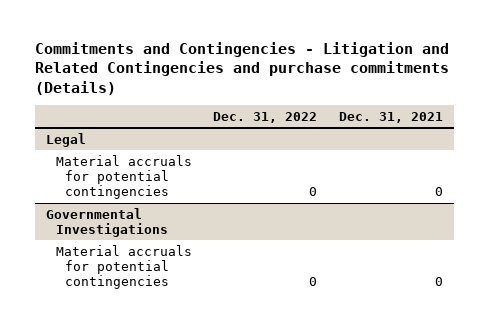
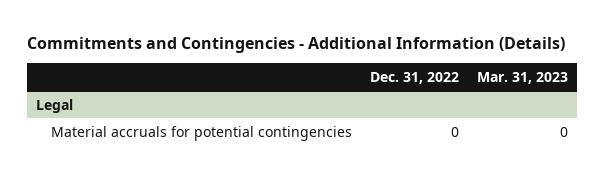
[34,41,449,95] Commitments and Contingencies - Litigation and Related Contingencies and purchase commitments (Details) -> [27,37,566,54] Commitments and Contingencies - Additional Information (Details)
[339,111,444,123] Dec. 31, 2021 -> none
none -> [476,71,568,84] Mar. 31, 2023
[45,207,168,237] Governmental Investigations -> none
[55,244,192,290] Material accruals for potential contingencies -> none

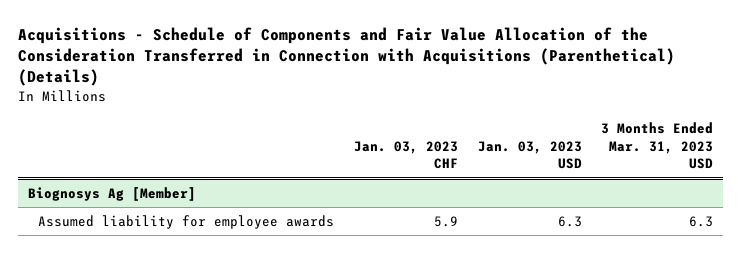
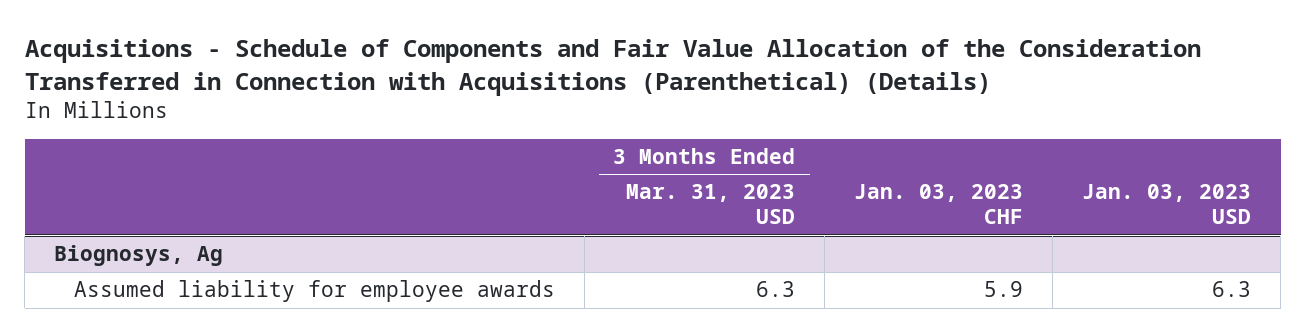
[28,186,197,201] Biognosys Ag [Member] -> [54,245,224,267] Biognosys, Ag

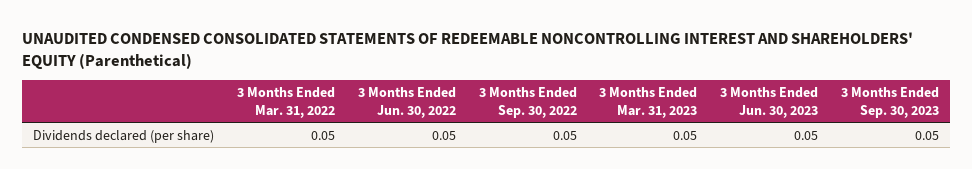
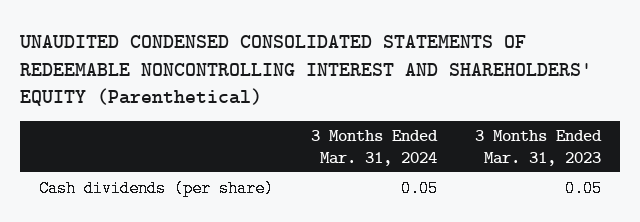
[237,86,336,119] 3 Months Ended Mar. 31, 2022 -> none
[357,86,456,119] 3 Months Ended Jun. 30, 2022 -> none
[478,86,577,119] 3 Months Ended Sep. 30, 2022 -> none
[720,86,819,119] 3 Months Ended Jun. 30, 2023 -> none
[840,86,939,119] 3 Months Ended Sep. 30, 2023 -> none
none -> [310,130,438,166] 3 Months Ended Mar. 31, 2024
[33,129,215,143] Dividends declared (per share) -> [39,180,275,198] Cash dividends (per share)

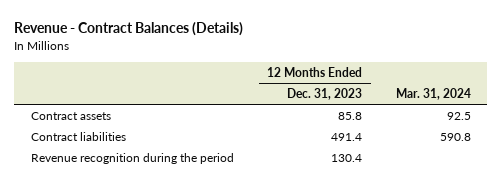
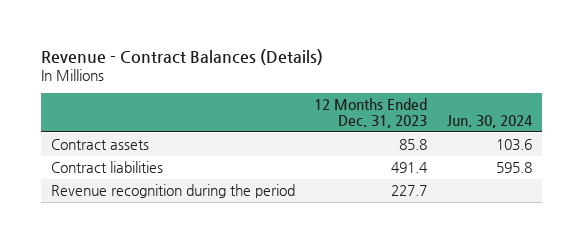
[395,88,471,101] Mar. 31, 2024 -> none
none -> [446,114,533,128] Jun. 30, 2024
[331,154,363,163] 130.4 -> [391,185,428,197] 227.7

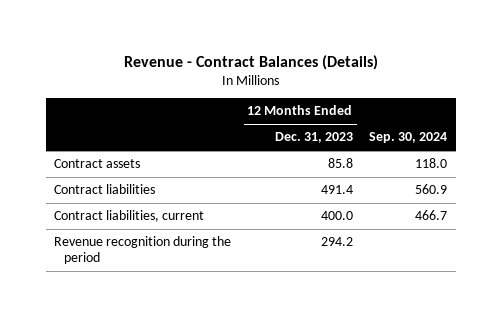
[446,114,533,128] Jun. 30, 2024 -> none
none -> [369,132,448,144] Sep. 30, 2024
none -> [54,210,205,223] Contract liabilities, current
[391,185,428,197] 227.7 -> [320,237,353,247] 294.2

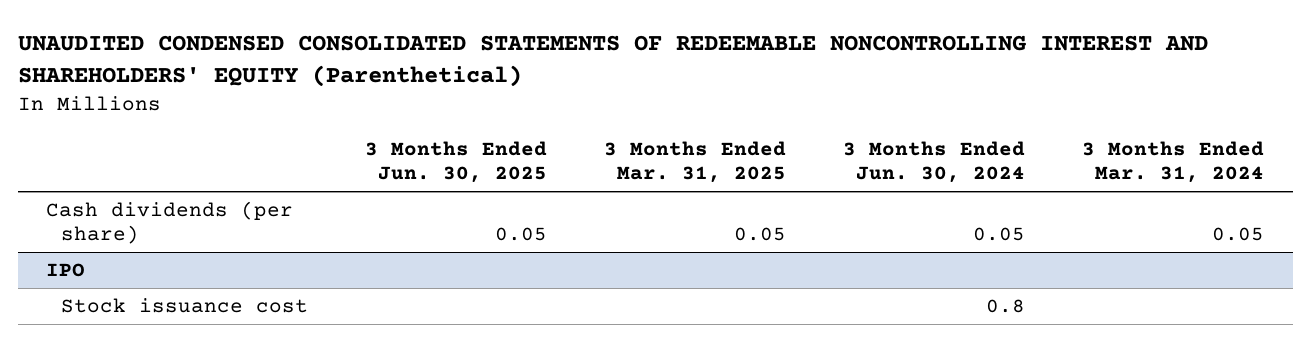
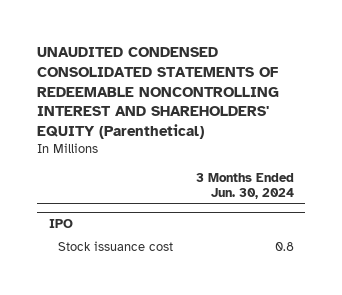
[365,141,548,184] 3 Months Ended Jun. 30, 2025 -> none
[604,141,787,184] 3 Months Ended Mar. 31, 2025 -> none
[1082,141,1265,184] 3 Months Ended Mar. 31, 2024 -> none
[46,201,294,245] Cash dividends (per share) -> none

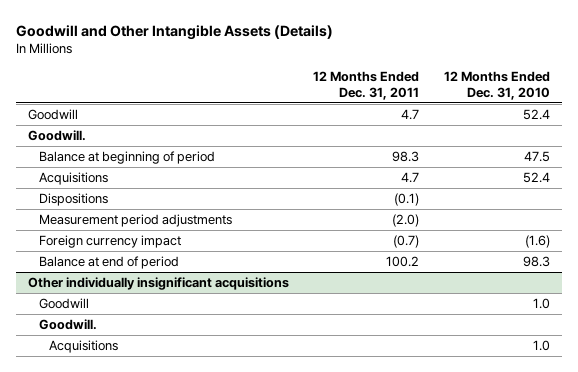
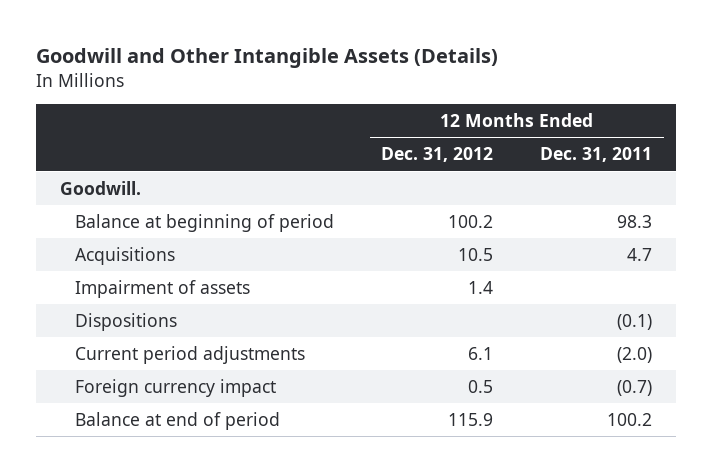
[443,70,550,101] 12 Months Ended Dec. 31, 2010 -> none
none -> [381,147,494,163] Dec. 31, 2012
[28,108,79,120] Goodwill -> none
none -> [75,279,251,298] Impairment of assets
[38,213,232,227] Measurement period adjustments -> [75,345,306,364] Current period adjustments
[28,276,290,290] Other individually insignificant acquisitions -> none
[38,297,89,309] Goodwill -> none
[38,318,97,330] Goodwill. -> none
[49,339,119,353] Acquisitions -> none

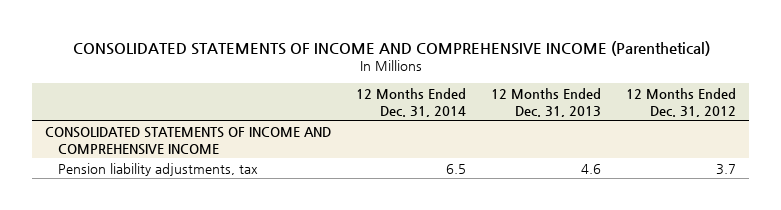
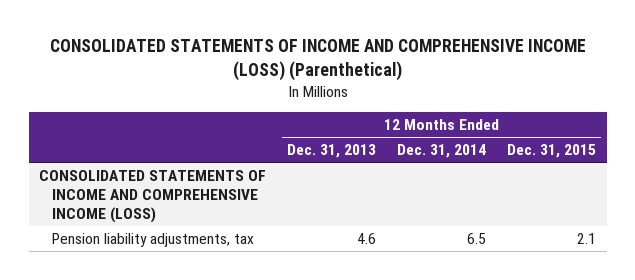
[72,40,710,56] CONSOLIDATED STATEMENTS OF INCOME AND COMPREHENSIVE INCOME (Parenthetical) -> [49,39,586,82] CONSOLIDATED STATEMENTS OF INCOME AND COMPREHENSIVE INCOME (LOSS) (Parenthetical)
[626,88,737,117] 12 Months Ended Dec. 31, 2012 -> none
none -> [507,144,597,159] Dec. 31, 2015
[44,126,331,155] CONSOLIDATED STATEMENTS OF INCOME AND COMPREHENSIVE INCOME -> [39,169,267,224] CONSOLIDATED STATEMENTS OF INCOME AND COMPREHENSIVE INCOME (LOSS)

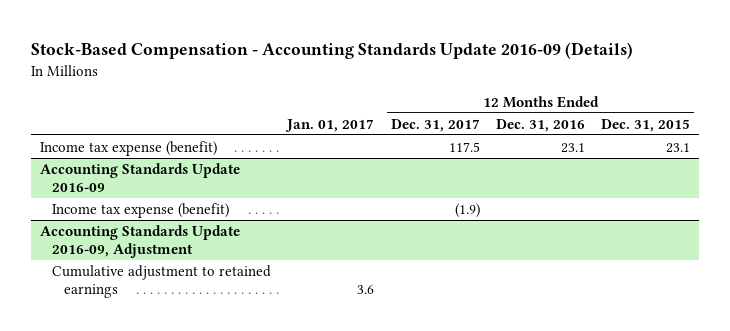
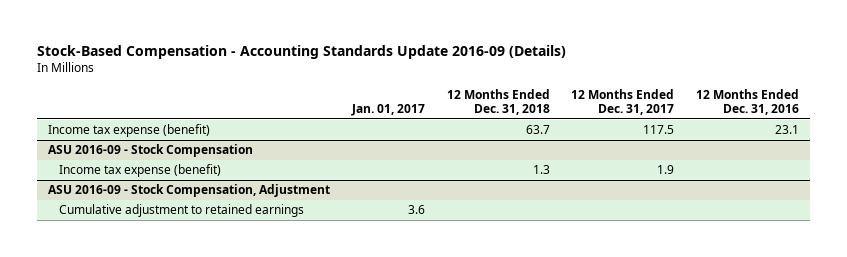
[601,118,691,132] Dec. 31, 2015 -> none
none -> [446,88,550,116] 12 Months Ended Dec. 31, 2018
[39,162,240,192] Accounting Standards Update 2016-09 -> none
[39,224,240,258] Accounting Standards Update 2016-09, Adjustment -> none
none -> [47,144,253,158] ASU 2016-09 - Stock Compensation
[454,202,480,218] (1.9) -> [657,165,675,175] 1.9
none -> [47,184,330,198] ASU 2016-09 - Stock Compensation, Adjustment

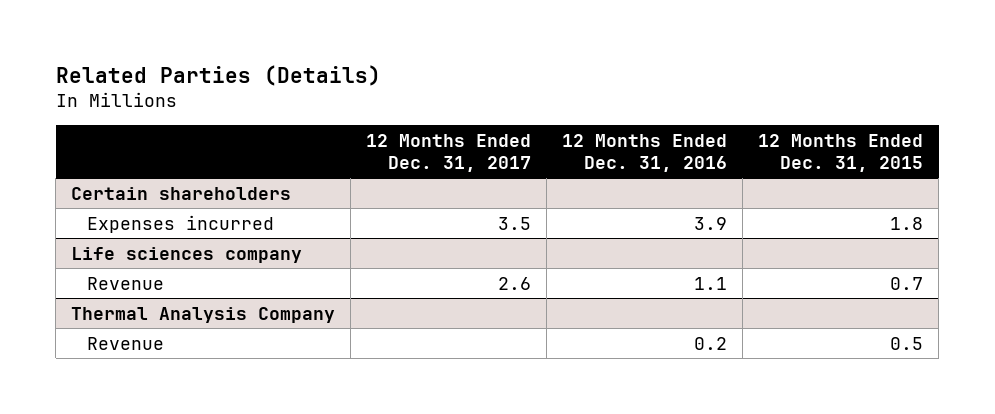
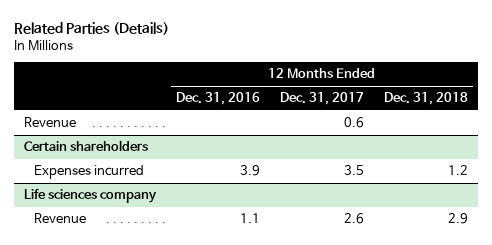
[758,133,924,172] 12 Months Ended Dec. 31, 2015 -> none
none -> [383,92,468,106] Dec. 31, 2018
none -> [23,117,76,128] Revenue
[71,306,336,323] Thermal Analysis Company -> none
[86,336,164,350] Revenue -> none

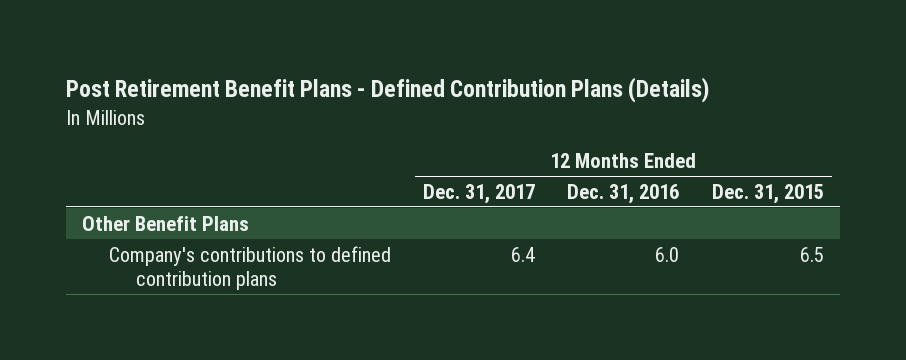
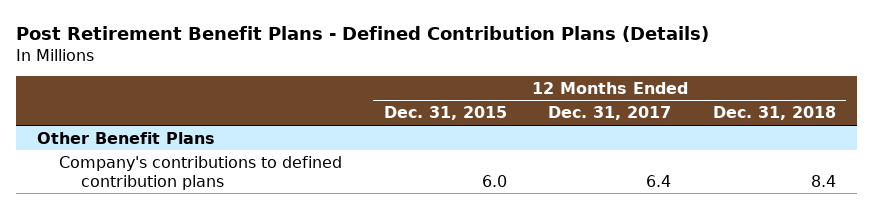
[567,183,680,204] Dec. 31, 2016 -> none
none -> [712,106,836,121] Dec. 31, 2018
[799,246,824,262] 6.5 -> [481,174,507,187] 6.0

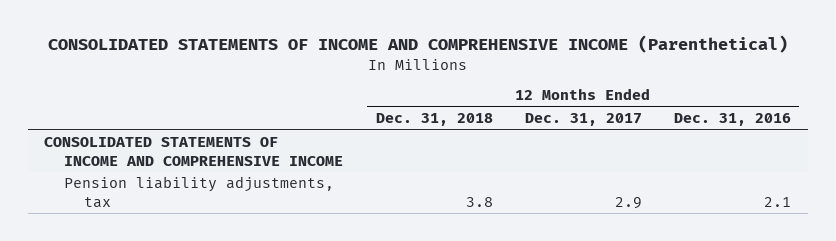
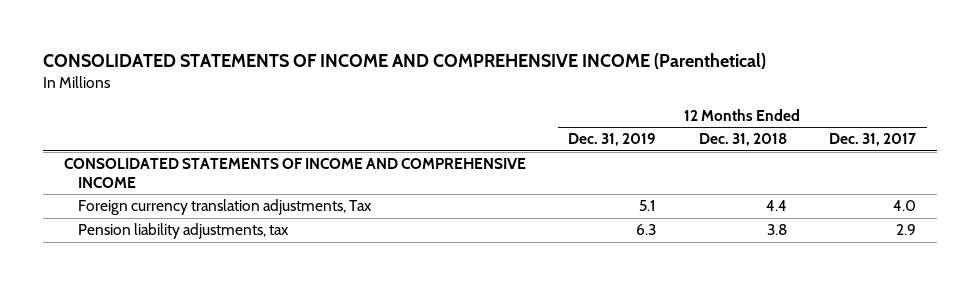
[674,113,792,127] Dec. 31, 2016 -> none
none -> [568,133,657,147] Dec. 31, 2019
none -> [78,199,373,216] Foreign currency translation adjustments, Tax

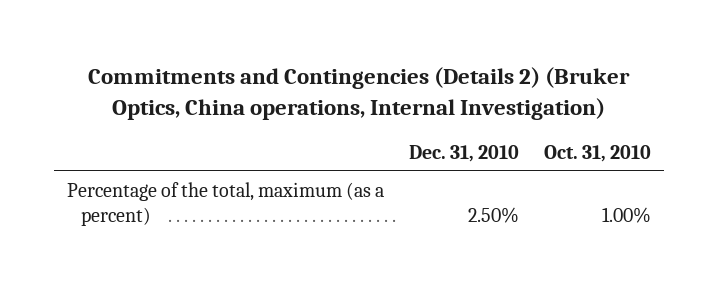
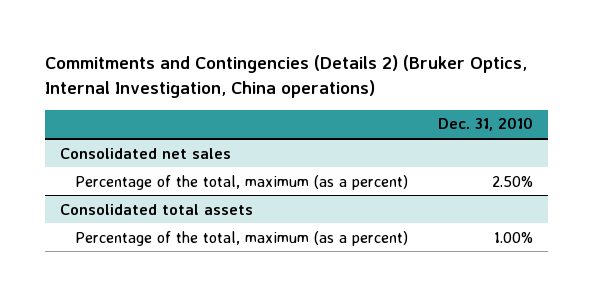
[87,67,630,120] Commitments and Contingencies (Details 2) (Bruker Optics, China operations, Internal Investigation) -> [44,55,527,98] Commitments and Contingencies (Details 2) (Bruker Optics, Internal Investigation, China operations)
[544,145,652,163] Oct. 31, 2010 -> none
none -> [59,147,231,159] Consolidated net sales
none -> [59,203,253,215] Consolidated total assets
none -> [74,230,408,246] Percentage of the total, maximum (as a percent)

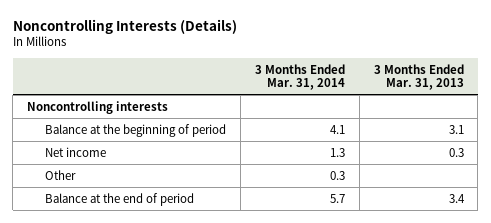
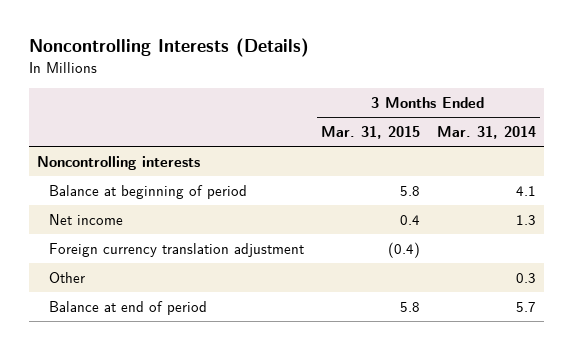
[373,63,464,91] 3 Months Ended Mar. 31, 2013 -> none
none -> [321,125,421,139] Mar. 31, 2015
[45,123,227,137] Balance at the beginning of period -> [49,184,248,199] Balance at beginning of period
none -> [49,242,305,257] Foreign currency translation adjustment
[45,192,195,206] Balance at the end of period -> [49,300,208,315] Balance at end of period

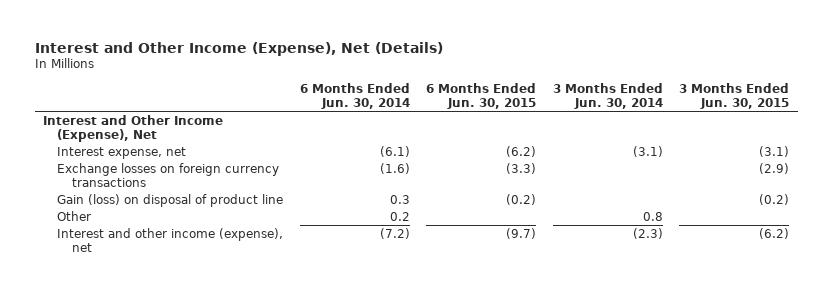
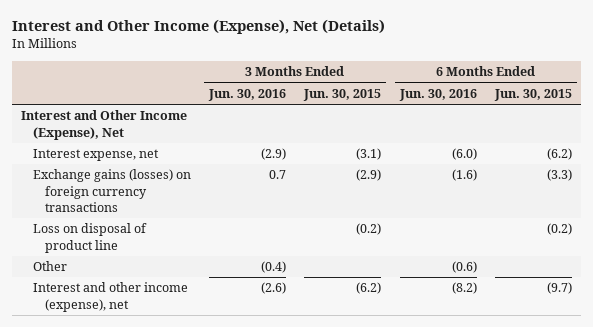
[299,82,410,109] 6 Months Ended Jun. 30, 2014 -> none
[552,82,663,109] 3 Months Ended Jun. 30, 2014 -> none
none -> [208,88,287,101] Jun. 30, 2016
none -> [398,88,477,101] Jun. 30, 2016
[57,162,280,187] Exchange losses on foreign currency transactions -> [32,169,191,212] Exchange gains (losses) on foreign currency transactions
[57,193,284,207] Gain (loss) on disposal of product line -> [32,223,147,253] Loss on disposal of product line

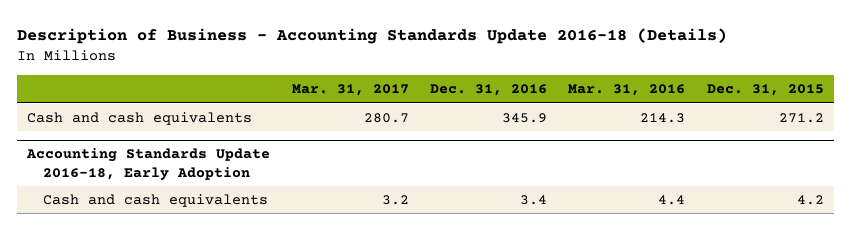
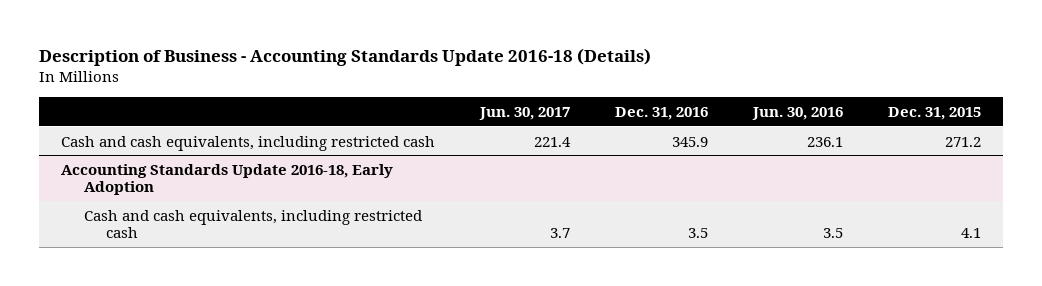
[291,84,409,97] Mar. 31, 2017 -> none
[568,84,686,97] Mar. 31, 2016 -> none
none -> [479,106,571,120] Jun. 30, 2017
none -> [752,106,844,120] Jun. 30, 2016
[27,112,253,126] Cash and cash equivalents -> [61,135,436,151] Cash and cash equivalents, including restricted cash
[43,194,269,208] Cash and cash equivalents -> [83,209,422,239] Cash and cash equivalents, including restricted cash
[519,195,547,206] 3.4 -> [688,228,709,239] 3.5
[796,195,824,206] 4.2 -> [961,228,982,239] 4.1

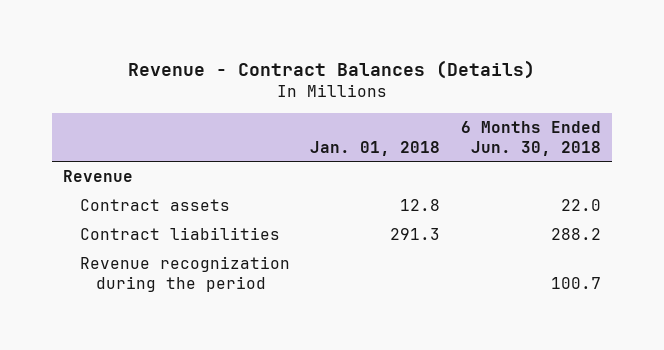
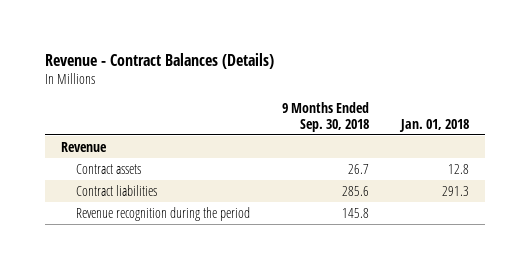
[461,120,602,156] 6 Months Ended Jun. 30, 2018 -> none
none -> [281,102,369,132] 9 Months Ended Sep. 30, 2018
[79,256,290,292] Revenue recognization during the period -> [76,206,251,221] Revenue recognition during the period

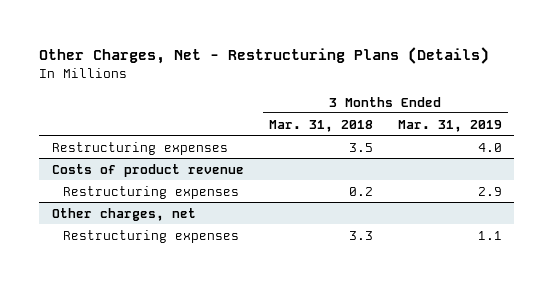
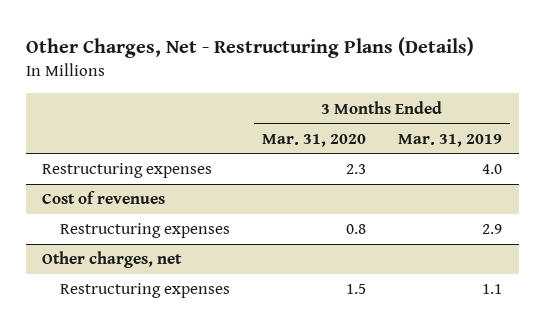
[268,119,373,132] Mar. 31, 2018 -> none
none -> [262,133,367,147] Mar. 31, 2020
[51,163,244,177] Costs of product revenue -> [42,191,166,205] Cost of revenues

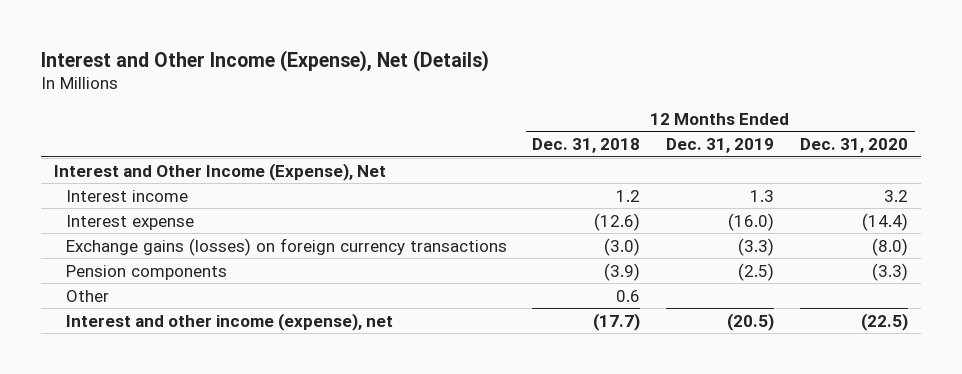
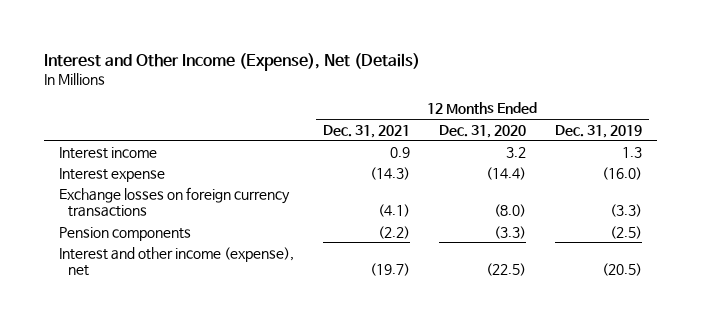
[532,138,641,154] Dec. 31, 2018 -> none
none -> [322,124,410,138] Dec. 31, 2021
[53,162,386,181] Interest and Other Income (Expense), Net -> none
[65,237,507,256] Exchange gains (losses) on foreign currency transactions -> [58,186,290,218] Exchange losses on foreign currency transactions
[65,289,109,302] Other -> none

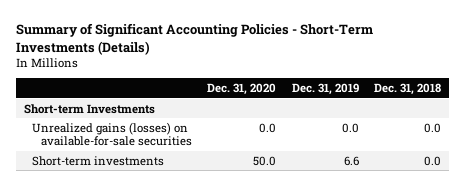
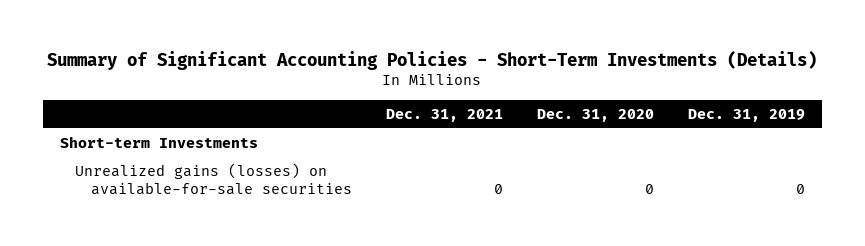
[374,83,442,96] Dec. 31, 2018 -> none
none -> [385,109,503,123] Dec. 31, 2021
[32,155,165,166] Short-term investments -> none
[259,122,277,133] 0.0 -> [644,183,654,194] 0
[341,122,359,133] 0.0 -> [796,183,806,194] 0

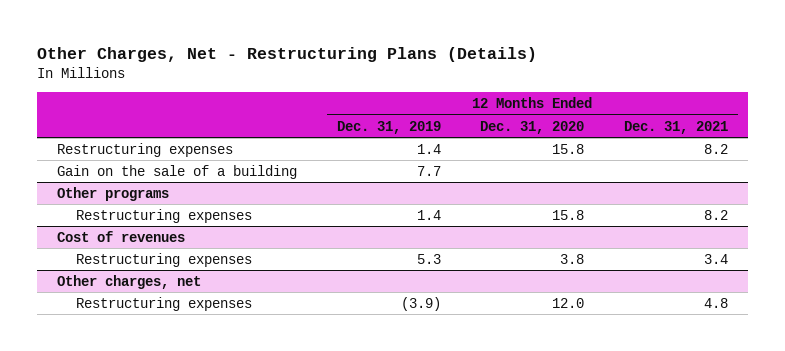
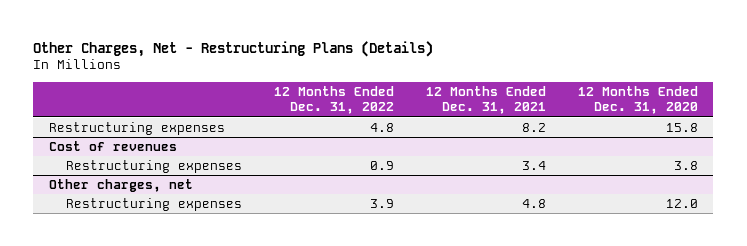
[336,120,441,134] Dec. 31, 2019 -> none
none -> [273,85,394,115] 12 Months Ended Dec. 31, 2022
[56,164,297,179] Gain on the sale of a building -> none
[56,186,169,201] Other programs -> none
[76,208,253,223] Restructuring expenses -> none

